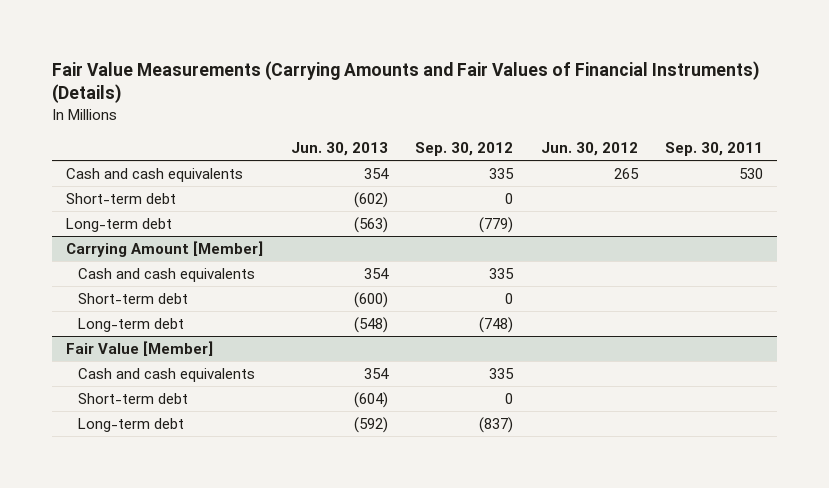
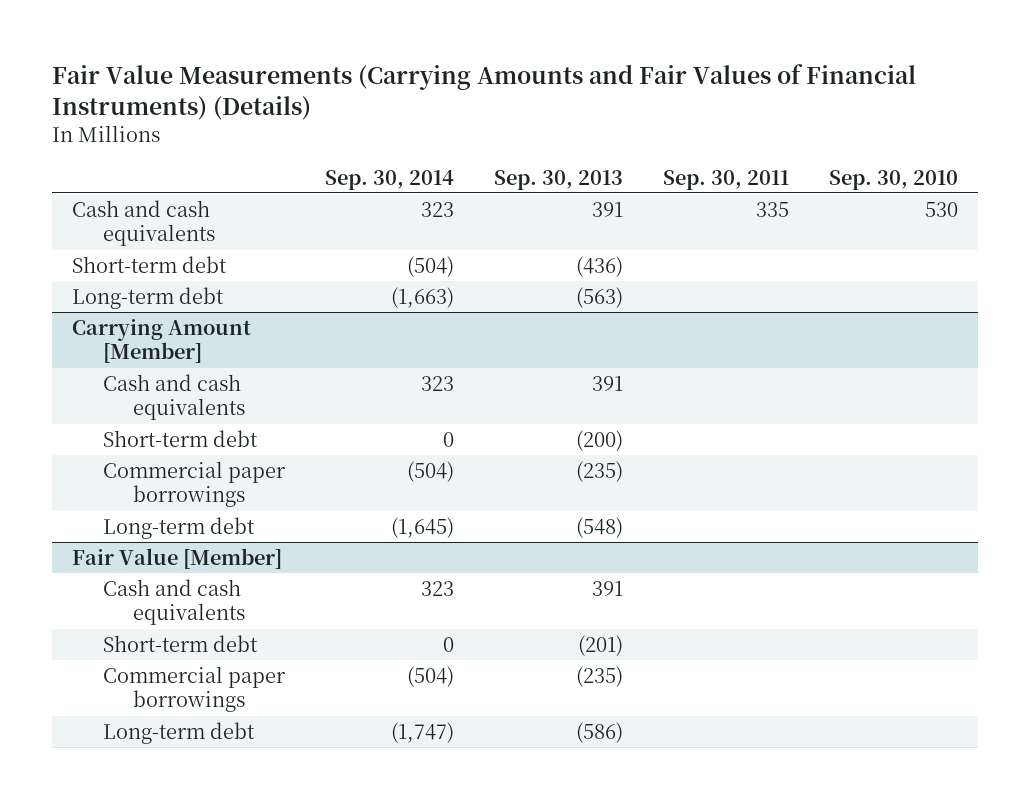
[290,141,388,156] Jun. 30, 2013 -> none
[415,141,514,156] Sep. 30, 2012 -> none
[540,141,638,156] Jun. 30, 2012 -> none
none -> [324,169,454,190] Sep. 30, 2014
none -> [493,169,623,190] Sep. 30, 2013
none -> [828,169,958,190] Sep. 30, 2010
[739,167,764,179] 530 -> [755,201,789,217] 335
none -> [102,460,286,508] Commercial paper borrowings
none -> [102,665,286,713] Commercial paper borrowings

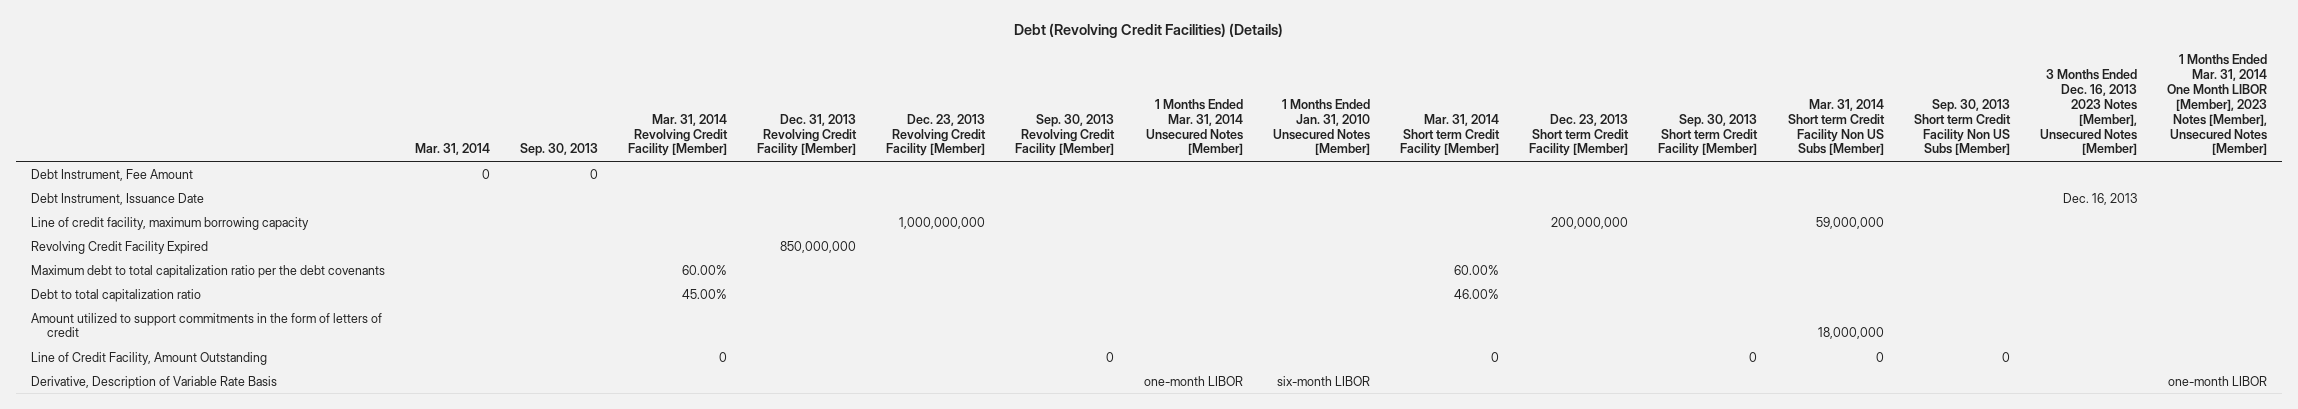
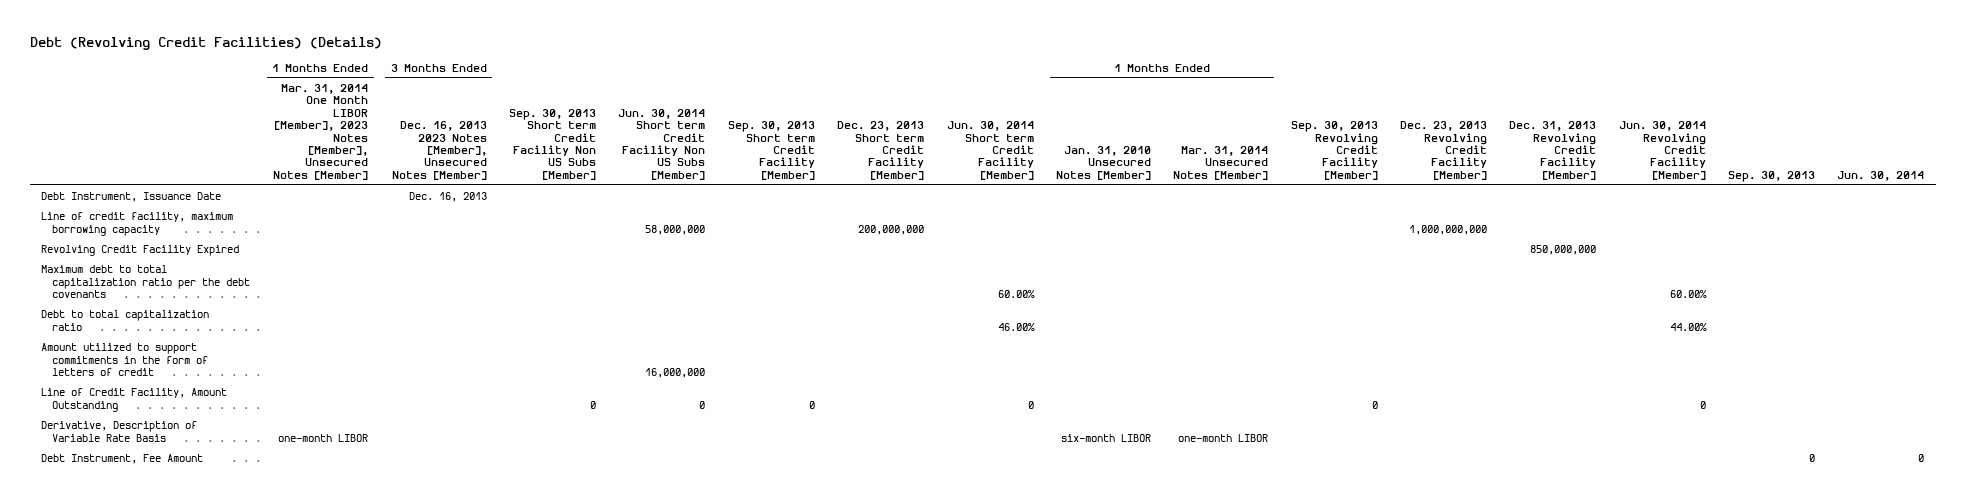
[414,143,490,156] Mar. 31, 2014 -> none
[628,113,729,157] Mar. 31, 2014 Revolving Credit Facility [Member] -> none
[1400,113,1501,157] Mar. 31, 2014 Short term Credit Facility [Member] -> none
[1787,98,1885,156] Mar. 31, 2014 Short term Credit Facility Non US Subs [Member] -> none
none -> [618,108,706,180] Jun. 30, 2014 Short term Credit Facility Non US Subs [Member]
none -> [946,121,1034,180] Jun. 30, 2014 Short term Credit Facility [Member]
none -> [1618,121,1706,180] Jun. 30, 2014 Revolving Credit Facility [Member]
none -> [1837,170,1925,181] Jun. 30, 2014
[30,168,193,181] Debt Instrument, Fee Amount -> [41,454,204,465] Debt Instrument, Fee Amount

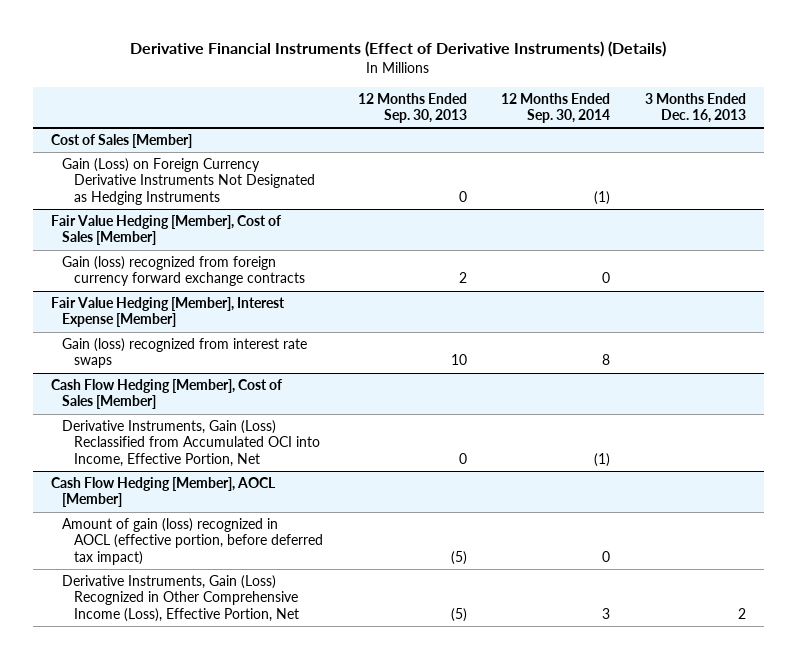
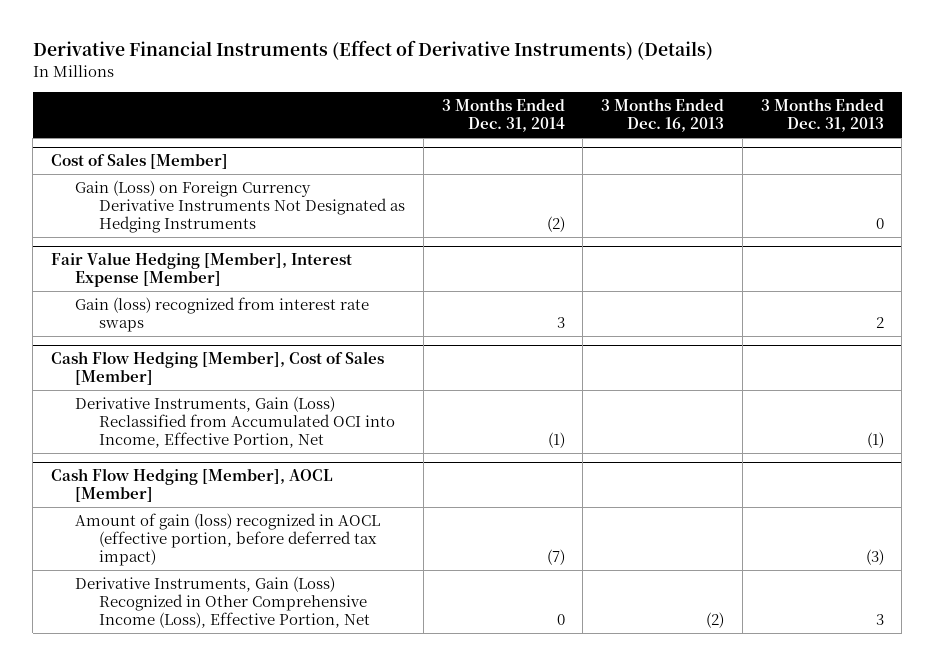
[357,92,467,123] 12 Months Ended Sep. 30, 2013 -> none
[501,92,611,123] 12 Months Ended Sep. 30, 2014 -> none
none -> [441,98,565,133] 3 Months Ended Dec. 31, 2014
none -> [760,98,884,133] 3 Months Ended Dec. 31, 2013
[50,215,281,246] Fair Value Hedging [Member], Cost of Sales [Member] -> none
[62,256,305,287] Gain (loss) recognized from foreign currency forward exchange contracts -> none
[738,607,747,619] 2 -> [706,612,725,629] (2)

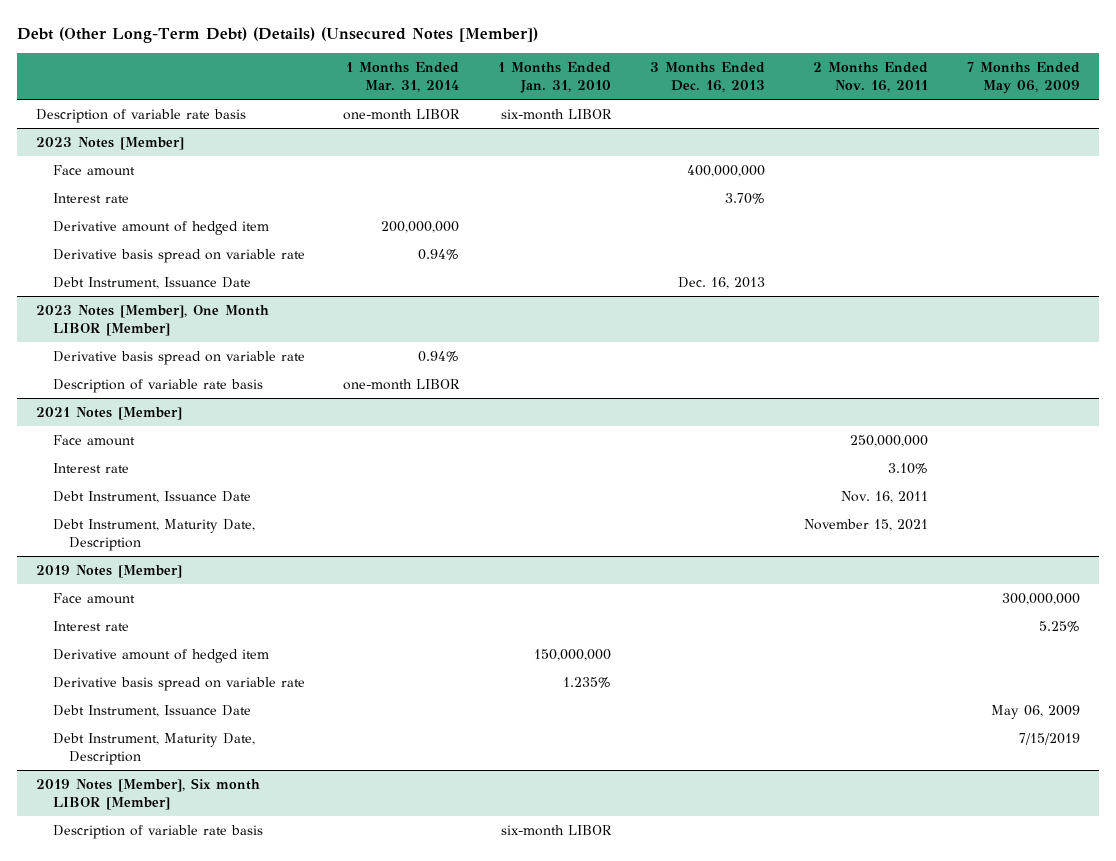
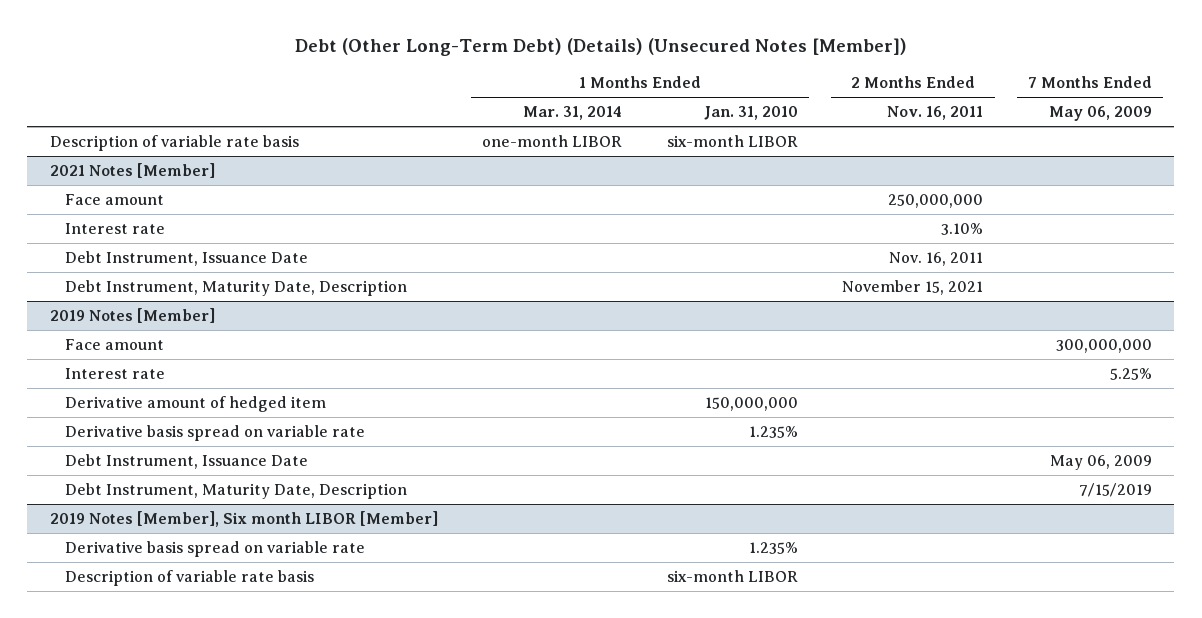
[650,61,766,93] 3 Months Ended Dec. 16, 2013 -> none
[36,136,185,150] 2023 Notes [Member] -> none
[52,164,135,176] Face amount -> none
[52,192,129,203] Interest rate -> none
[52,220,269,235] Derivative amount of hedged item -> none
[52,248,305,263] Derivative basis spread on variable rate -> none
[52,276,251,289] Debt Instrument, Issuance Date -> none
[36,304,270,337] 2023 Notes [Member], One Month LIBOR [Member] -> none
[52,350,305,365] Derivative basis spread on variable rate -> none
[52,378,263,393] Description of variable rate basis -> none
none -> [64,541,365,558] Derivative basis spread on variable rate

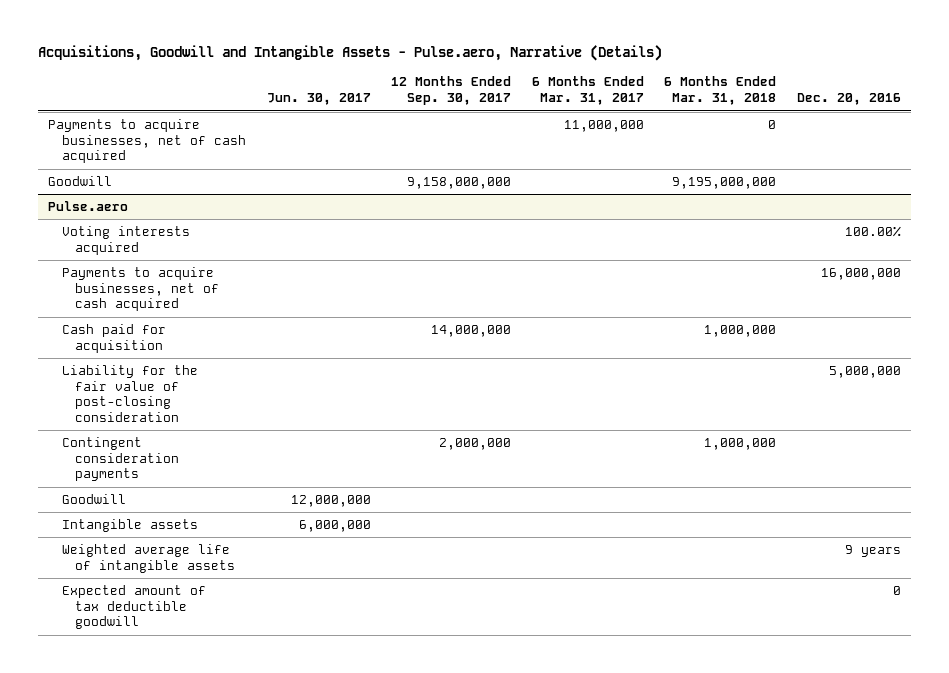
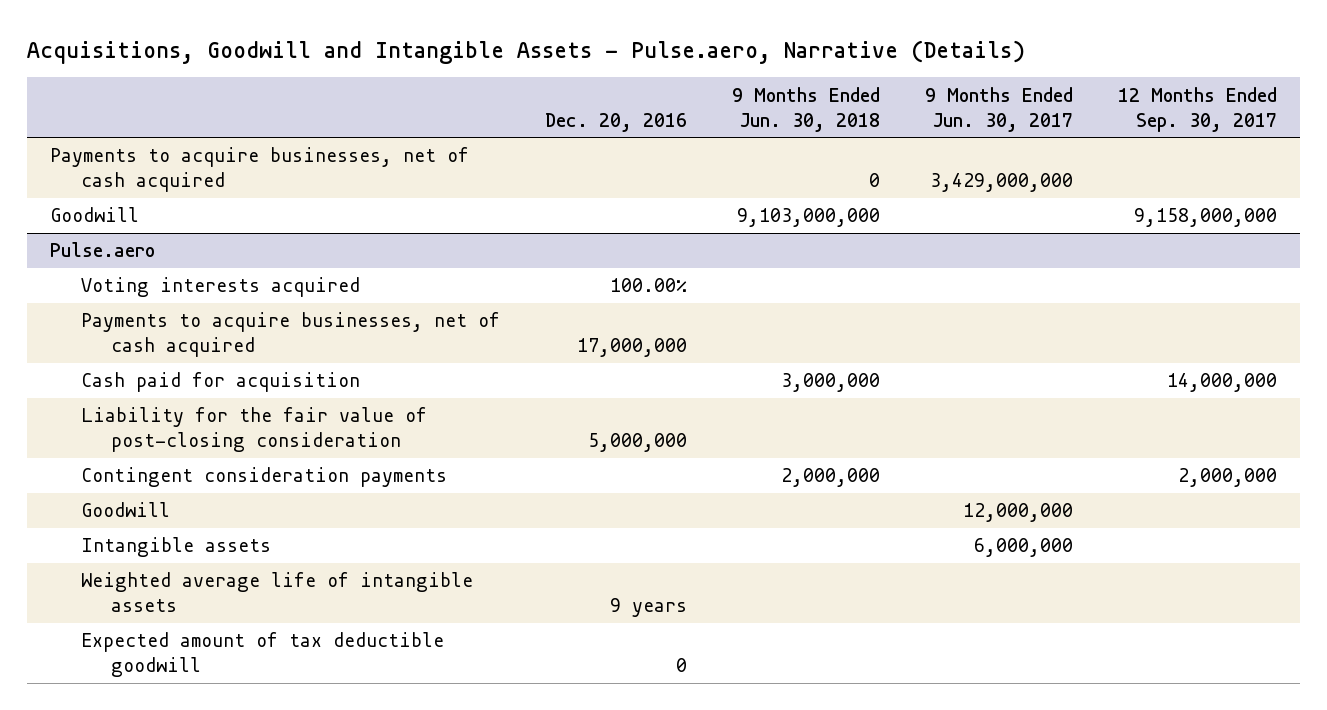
[266,93,371,106] Jun. 30, 2017 -> none
[531,76,644,106] 6 Months Ended Mar. 31, 2017 -> none
[664,76,777,106] 6 Months Ended Mar. 31, 2018 -> none
none -> [731,86,880,132] 9 Months Ended Jun. 30, 2018
none -> [924,86,1073,132] 9 Months Ended Jun. 30, 2017
[821,267,902,280] 16,000,000 -> [576,338,687,358] 17,000,000

